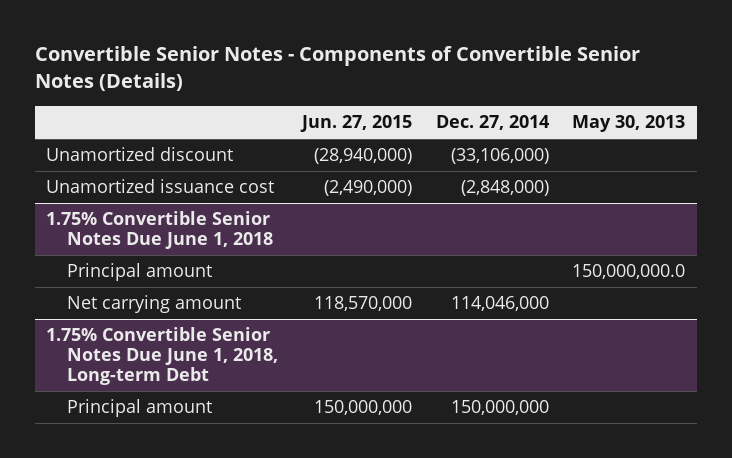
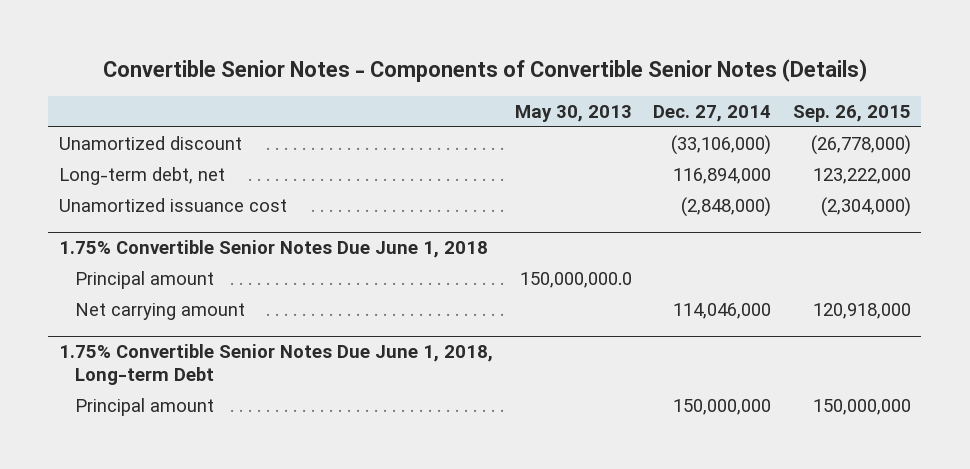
[299,115,412,133] Jun. 27, 2015 -> none
none -> [792,104,911,122] Sep. 26, 2015
none -> [59,167,226,186] Long-term debt, net

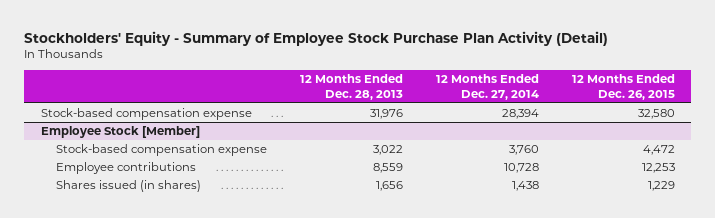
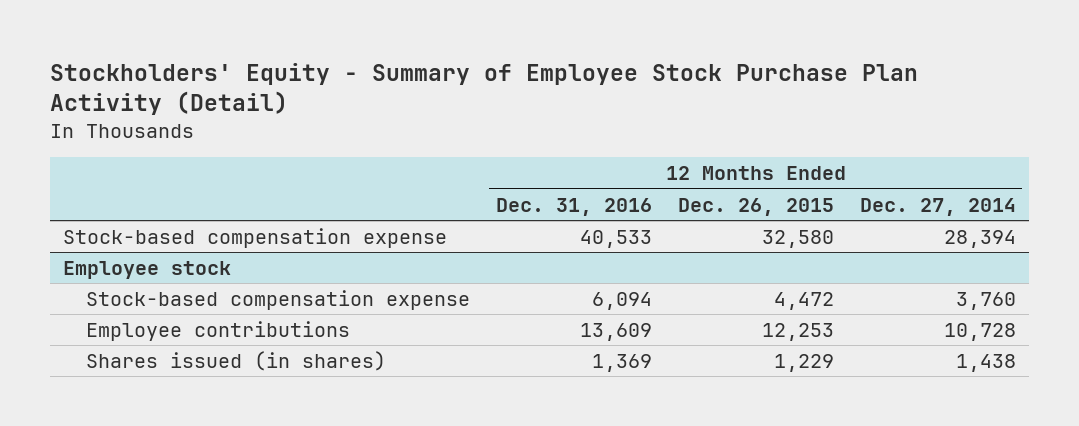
[299,74,403,100] 12 Months Ended Dec. 28, 2013 -> none
none -> [495,197,652,216] Dec. 31, 2016
[40,126,200,139] Employee Stock [Member] -> [63,260,232,279] Employee stock

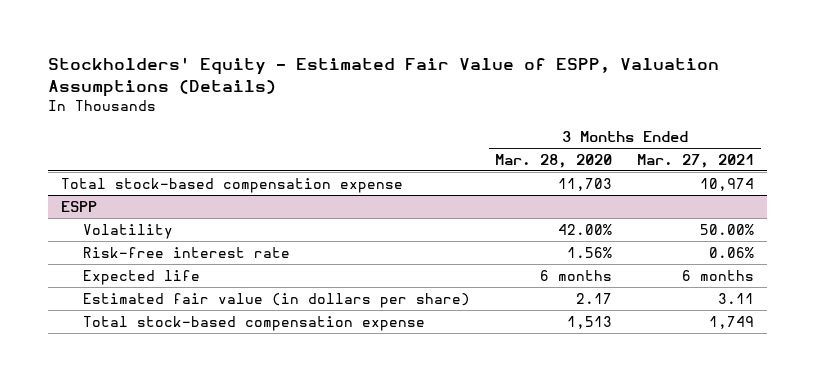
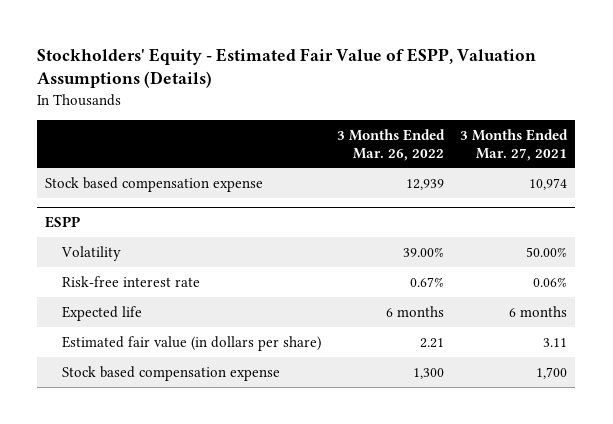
[495,153,613,168] Mar. 28, 2020 -> none
none -> [337,128,446,161] 3 Months Ended Mar. 26, 2022
[60,177,403,193] Total stock-based compensation expense -> [45,176,264,192] Stock based compensation expense
[83,315,426,331] Total stock-based compensation expense -> [62,365,281,381] Stock based compensation expense
[709,315,755,329] 1,749 -> [536,366,568,379] 1,700

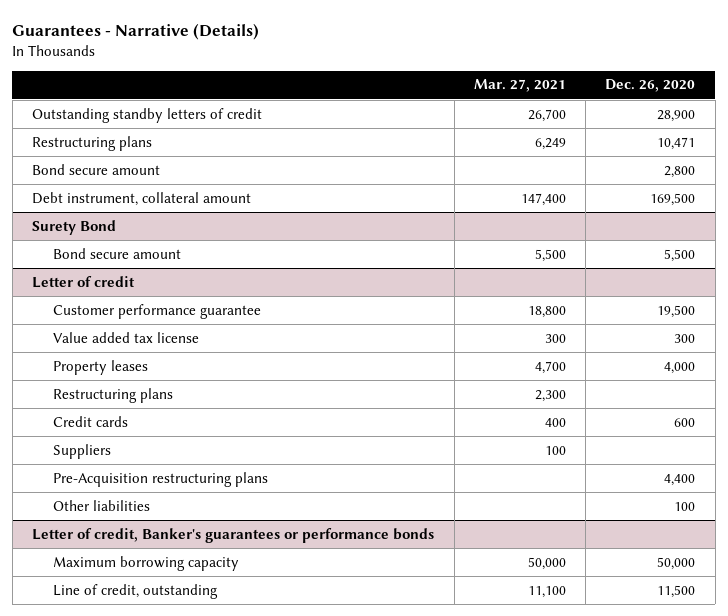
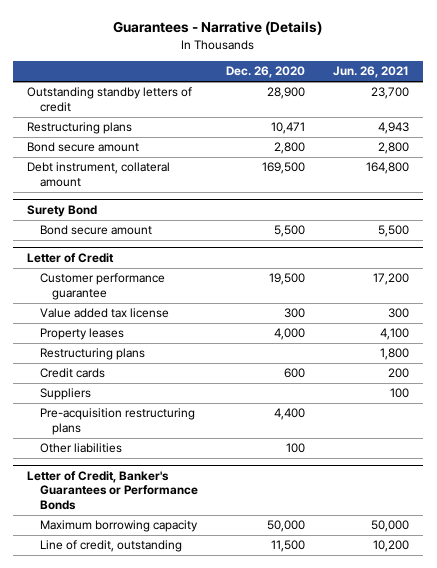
[473,79,566,93] Mar. 27, 2021 -> none
none -> [333,66,410,79] Jun. 26, 2021
[32,275,136,288] Letter of credit -> [27,252,115,263] Letter of Credit
[53,471,269,487] Pre-Acquisition restructuring plans -> [39,408,195,435] Pre-acquisition restructuring plans
[32,527,435,543] Letter of credit, Banker's guarantees or performance bonds -> [27,470,198,510] Letter of Credit, Banker's Guarantees or Performance Bonds

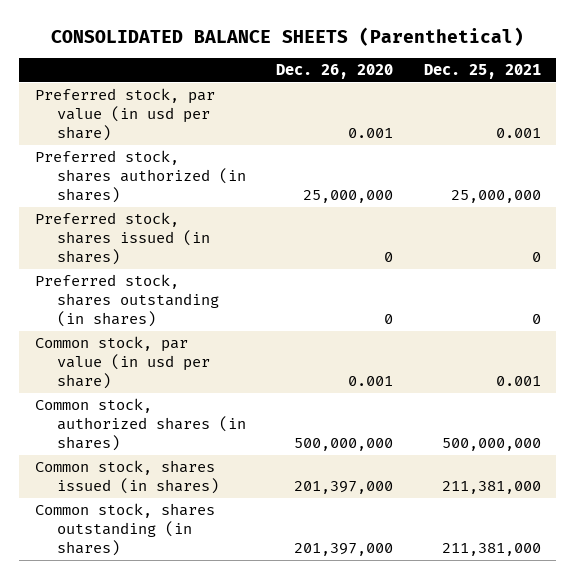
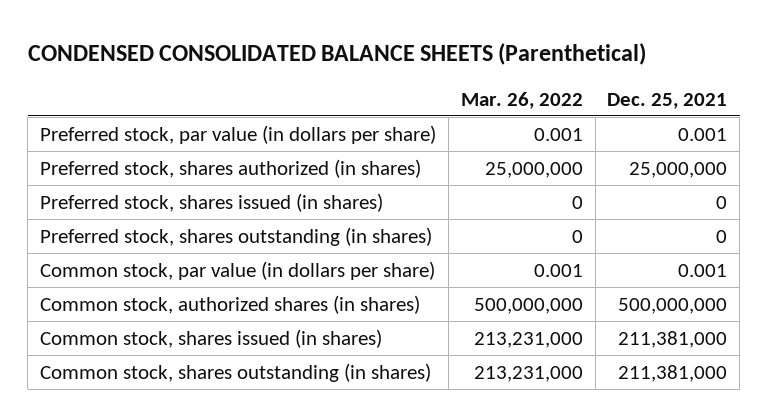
[50,26,524,46] CONSOLIDATED BALANCE SHEETS (Parenthetical) -> [27,42,646,65] CONDENSED CONSOLIDATED BALANCE SHEETS (Parenthetical)
[276,64,394,80] Dec. 26, 2020 -> none
none -> [460,91,583,109] Mar. 26, 2022
[34,88,215,142] Preferred stock, par value (in usd per share) -> [40,124,437,144] Preferred stock, par value (in dollars per share)
[34,336,210,390] Common stock, par value (in usd per share) -> [40,260,436,280] Common stock, par value (in dollars per share)

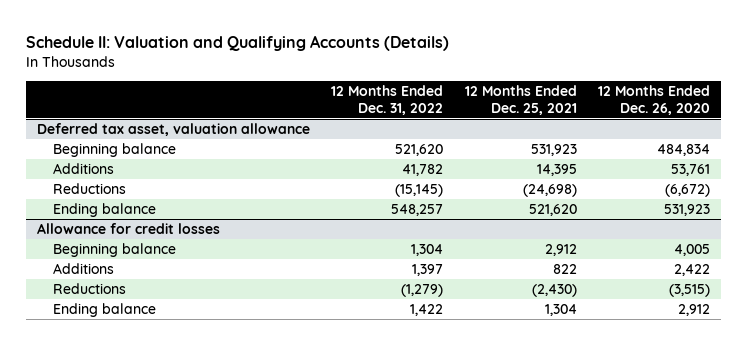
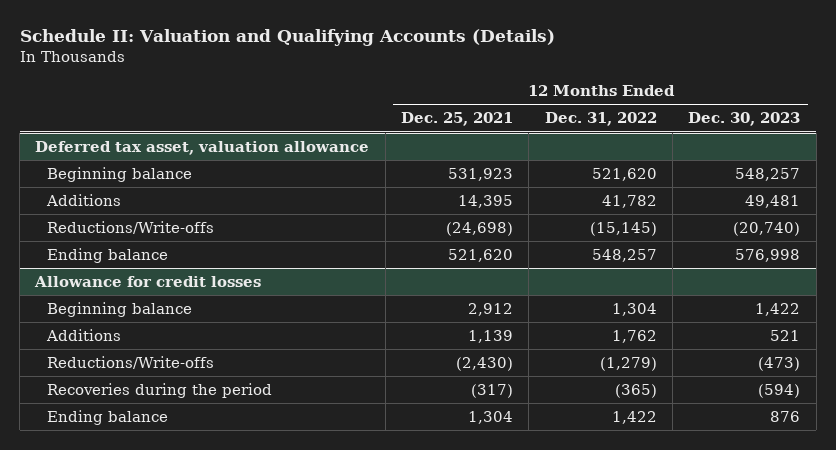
[598,84,711,115] 12 Months Ended Dec. 26, 2020 -> none
none -> [688,112,801,127] Dec. 30, 2023
[53,183,127,195] Reductions -> [46,221,214,235] Reductions/Write-offs
[412,264,444,277] 1,397 -> [611,330,657,344] 1,762
[552,264,577,275] 822 -> [468,330,514,344] 1,139
[53,283,127,295] Reductions -> [46,356,214,370] Reductions/Write-offs
none -> [46,383,272,399] Recoveries during the period

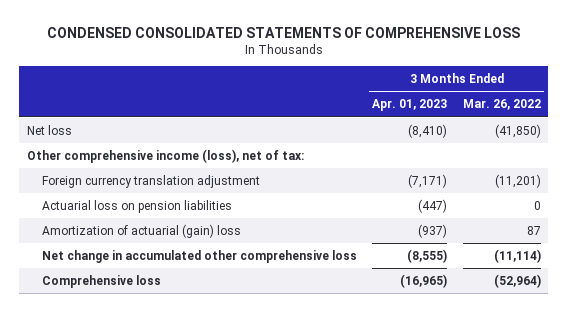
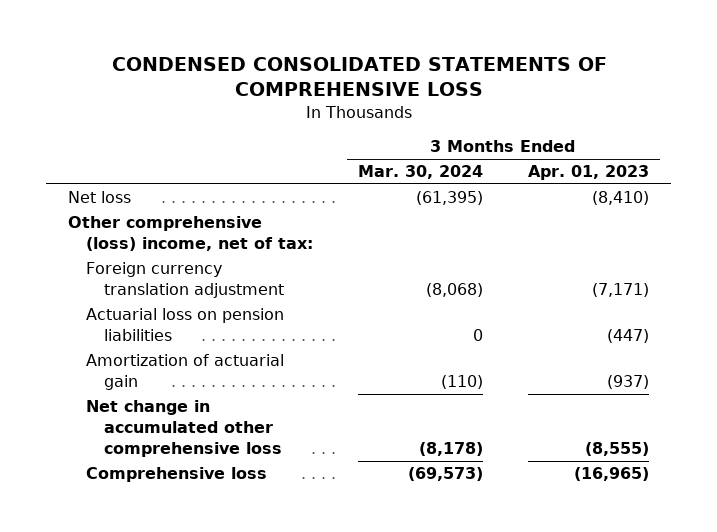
[462,99,541,111] Mar. 26, 2022 -> none
none -> [358,165,484,180] Mar. 30, 2024
[26,148,304,163] Other comprehensive income (loss), net of tax: -> [68,216,314,252] Other comprehensive (loss) income, net of tax:
[42,223,242,238] Amortization of actuarial (gain) loss -> [86,354,285,391] Amortization of actuarial gain

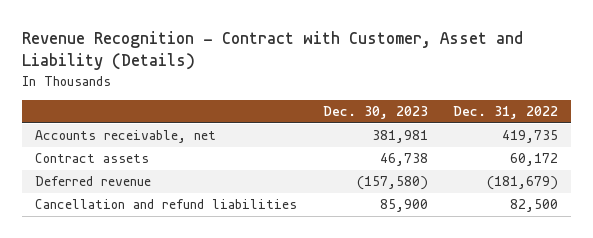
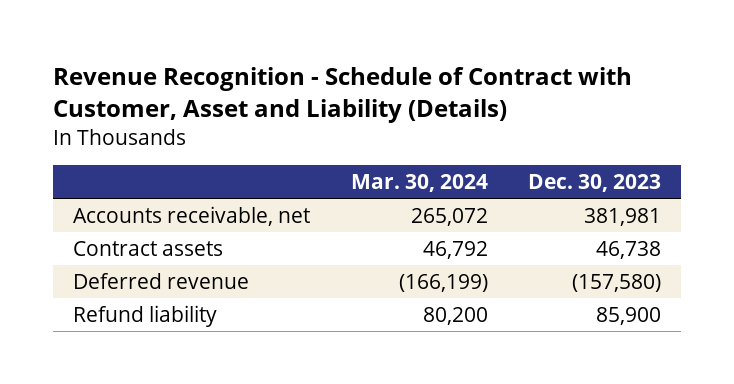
[22,31,524,71] Revenue Recognition - Contract with Customer, Asset and Liability (Details) -> [53,67,633,124] Revenue Recognition - Schedule of Contract with Customer, Asset and Liability (Details)
[453,106,559,120] Dec. 31, 2022 -> none
none -> [350,174,488,193] Mar. 30, 2024
[35,199,298,210] Cancellation and refund liabilities -> [73,304,218,327] Refund liability

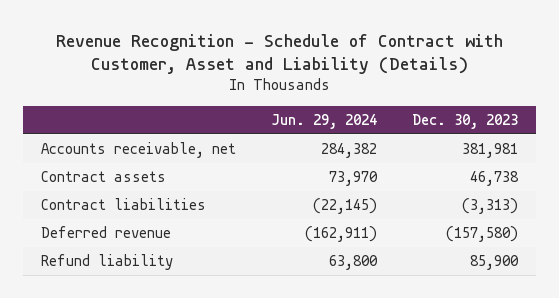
[350,174,488,193] Mar. 30, 2024 -> none
none -> [271,113,378,129] Jun. 29, 2024
none -> [40,198,206,211] Contract liabilities

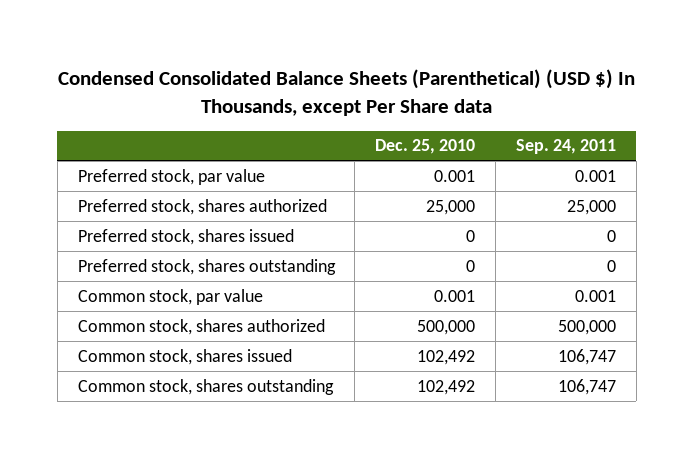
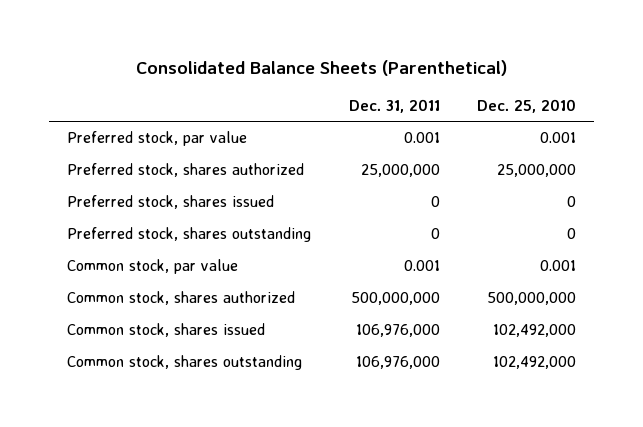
[57,69,635,116] Condensed Consolidated Balance Sheets (Parenthetical) (USD $) In Thousands, except Per Share data -> [135,59,507,76] Consolidated Balance Sheets (Parenthetical)
[515,139,616,155] Sep. 24, 2011 -> none
none -> [348,98,440,113] Dec. 31, 2011
[426,199,476,215] 25,000 -> [496,164,576,178] 25,000,000
[417,319,476,335] 500,000 -> [486,292,576,306] 500,000,000
[417,349,476,365] 102,492 -> [492,324,576,338] 102,492,000
[417,379,476,395] 102,492 -> [492,356,576,370] 102,492,000

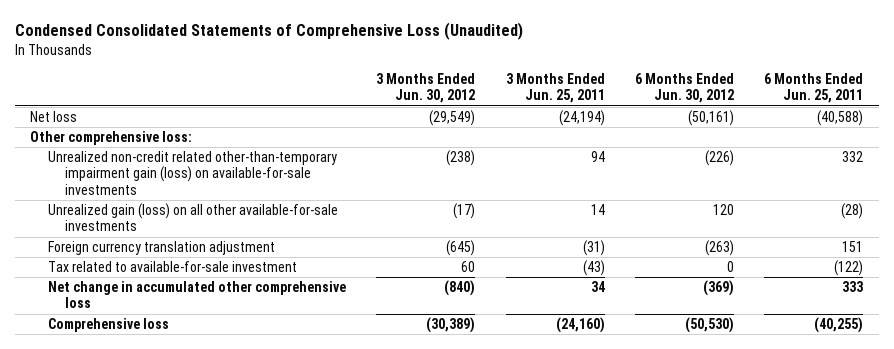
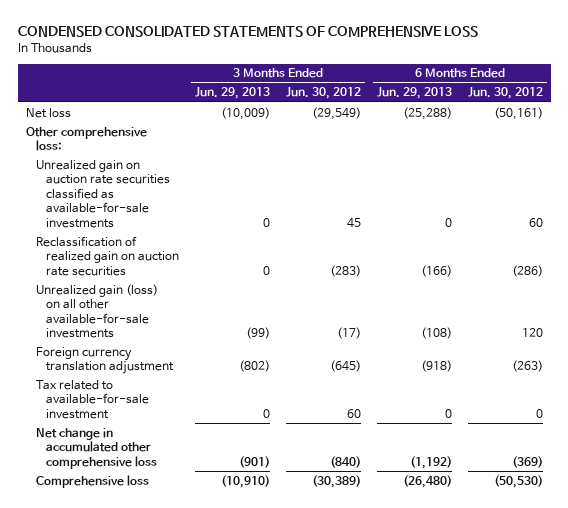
[15,22,524,41] Condensed Consolidated Statements of Comprehensive Loss (Unaudited) -> [17,26,478,38] CONDENSED CONSOLIDATED STATEMENTS OF COMPREHENSIVE LOSS
[505,72,605,104] 3 Months Ended Jun. 25, 2011 -> none
[764,72,864,104] 6 Months Ended Jun. 25, 2011 -> none
none -> [194,87,270,100] Jun. 29, 2013
none -> [376,87,452,100] Jun. 29, 2013
[47,151,337,195] Unrealized non-credit related other-than-temporary impairment gain (loss) on available-for-sale investments -> none
none -> [35,159,171,228] Unrealized gain on auction rate securities classified as available-for-sale investments
none -> [35,235,180,276] Reclassification of realized gain on auction rate securities

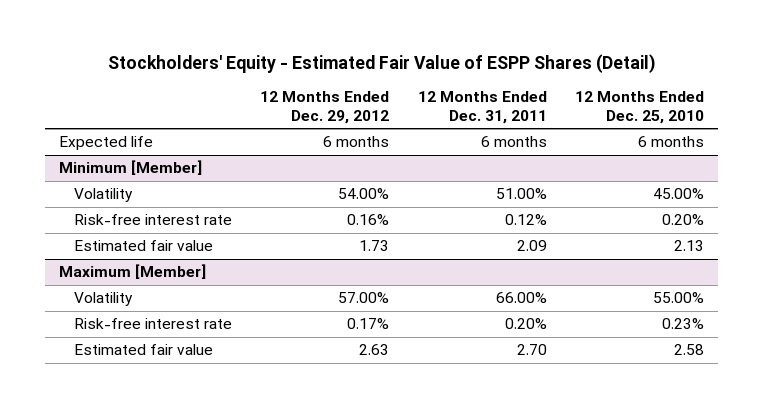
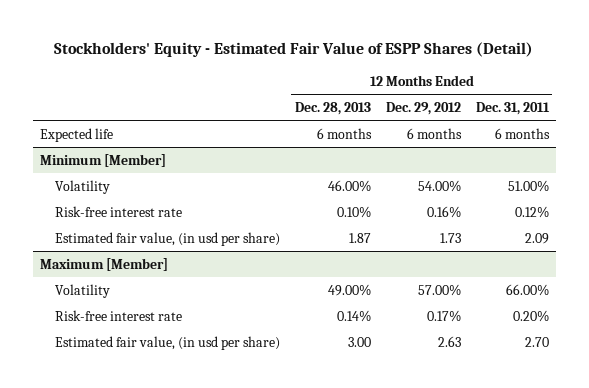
[574,91,704,124] 12 Months Ended Dec. 25, 2010 -> none
none -> [294,101,371,115] Dec. 28, 2013
[74,240,214,252] Estimated fair value -> [55,231,281,246] Estimated fair value, (in usd per share)
[74,344,214,356] Estimated fair value -> [55,335,281,350] Estimated fair value, (in usd per share)

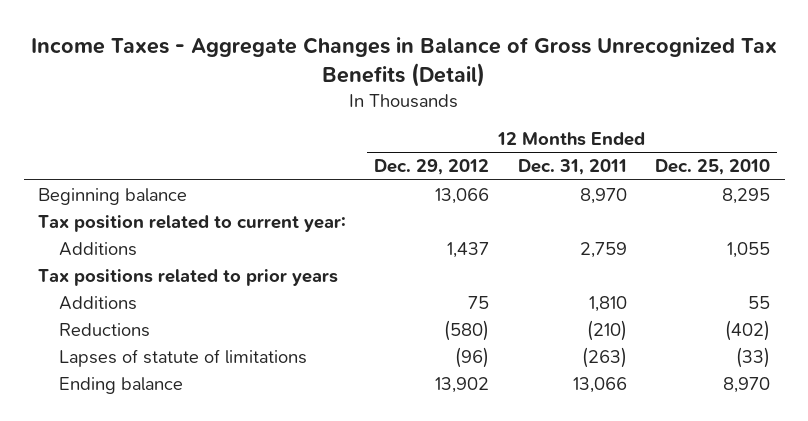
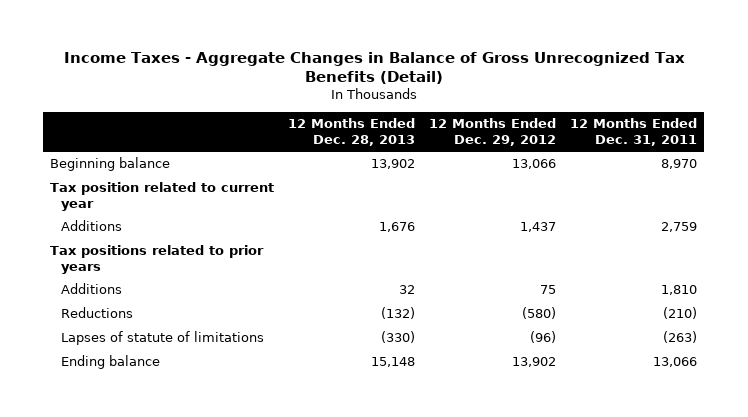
[655,159,771,176] Dec. 25, 2010 -> none
none -> [288,118,416,146] 12 Months Ended Dec. 28, 2013
[38,214,347,232] Tax position related to current year: -> [50,182,275,212] Tax position related to current year

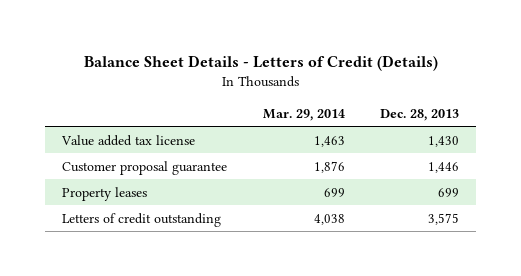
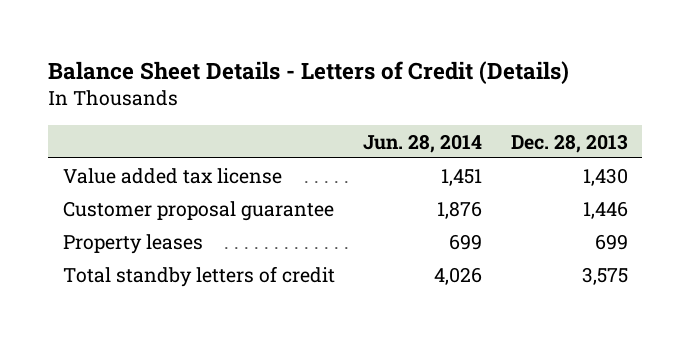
[262,108,345,121] Mar. 29, 2014 -> none
none -> [363,133,483,153] Jun. 28, 2014
[62,212,222,227] Letters of credit outstanding -> [62,265,335,287] Total standby letters of credit

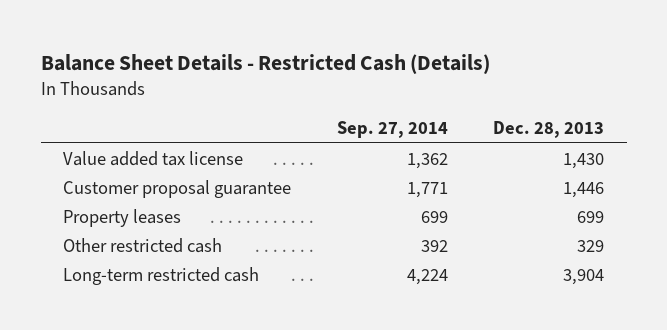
[48,60,570,84] Balance Sheet Details - Letters of Credit (Details) -> [40,53,490,74] Balance Sheet Details - Restricted Cash (Details)
[363,133,483,153] Jun. 28, 2014 -> none
none -> [336,121,448,139] Sep. 27, 2014
[62,265,335,287] Total standby letters of credit -> none
none -> [63,237,223,253] Other restricted cash
none -> [63,266,260,285] Long-term restricted cash

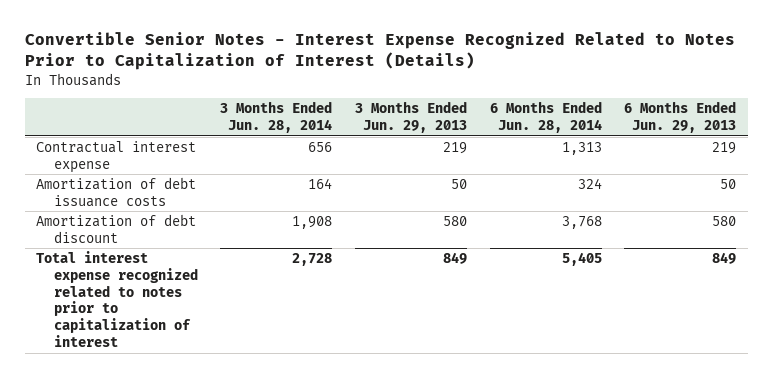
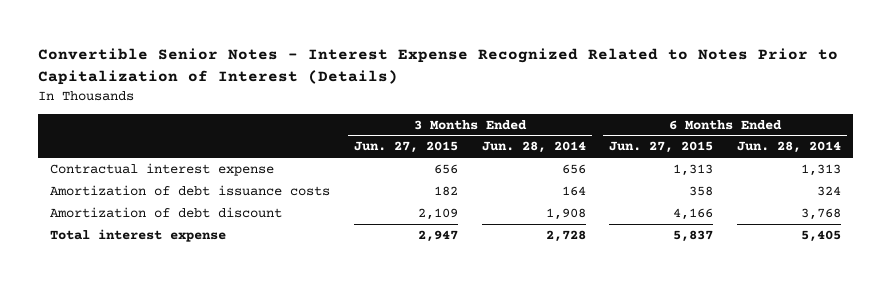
[355,101,468,133] 3 Months Ended Jun. 29, 2013 -> none
[624,101,737,133] 6 Months Ended Jun. 29, 2013 -> none
none -> [353,141,458,154] Jun. 27, 2015
none -> [609,141,714,154] Jun. 27, 2015
[35,251,198,347] Total interest expense recognized related to notes prior to capitalization of interest -> [49,228,226,242] Total interest expense

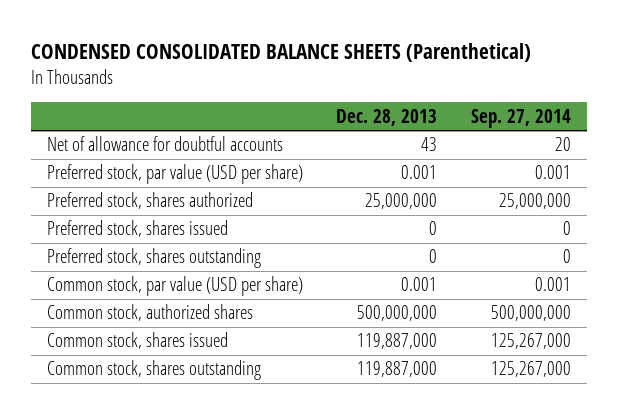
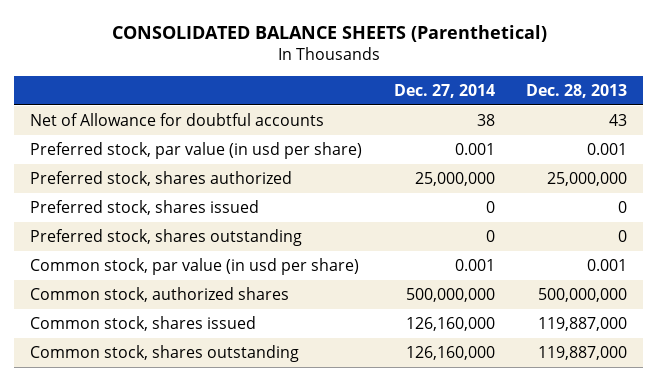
[30,43,531,63] CONDENSED CONSOLIDATED BALANCE SHEETS (Parenthetical) -> [111,24,547,42] CONSOLIDATED BALANCE SHEETS (Parenthetical)
[470,108,571,128] Sep. 27, 2014 -> none
none -> [393,83,495,98] Dec. 27, 2014
[47,136,284,152] Net of allowance for doubtful accounts -> [30,113,325,127] Net of Allowance for doubtful accounts
[47,164,304,185] Preferred stock, par value (USD per share) -> [30,142,363,160] Preferred stock, par value (in usd per share)
[47,276,304,297] Common stock, par value (USD per share) -> [30,258,360,276] Common stock, par value (in usd per share)

